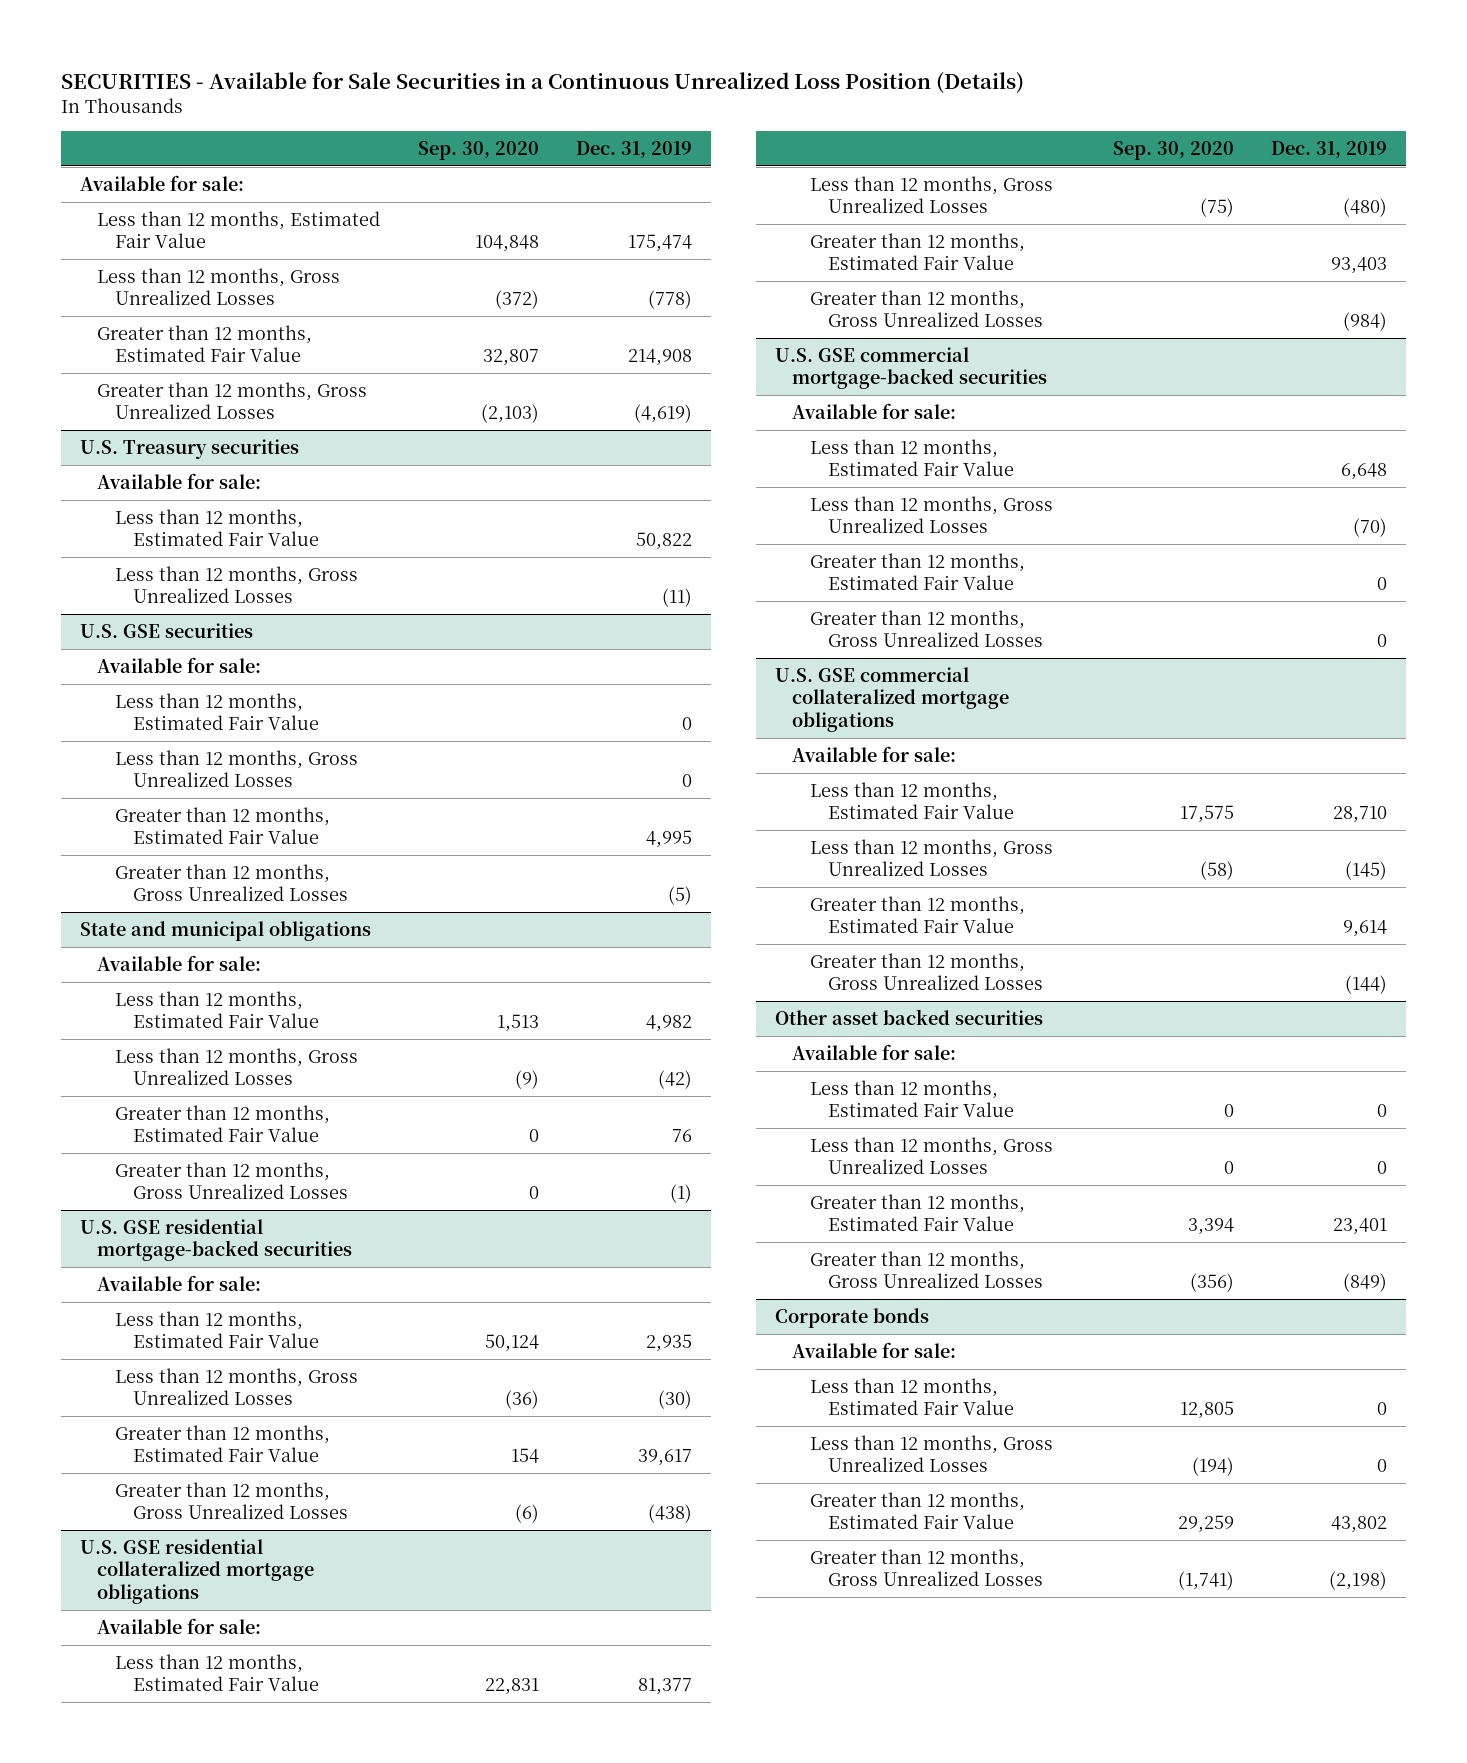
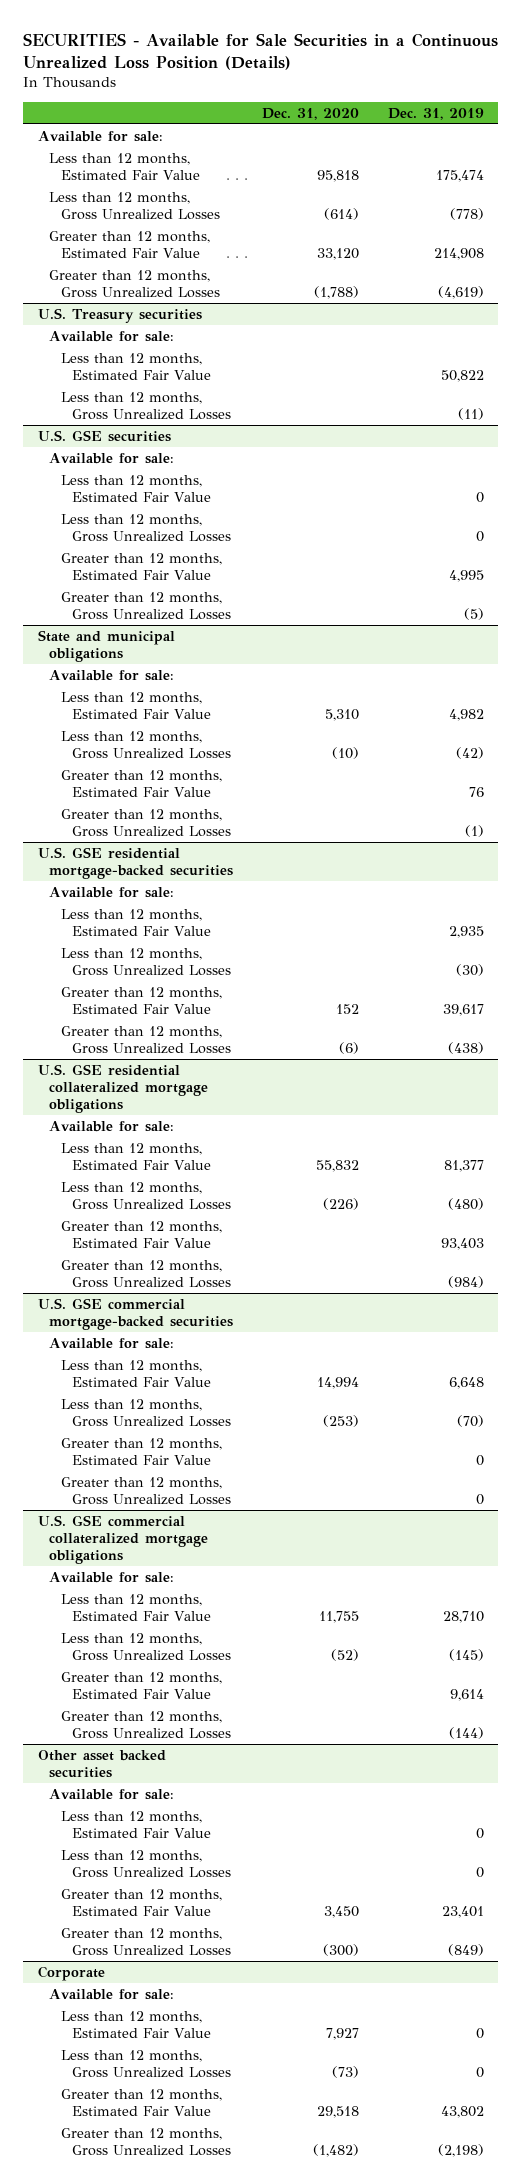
[417,141,539,161] Sep. 30, 2020 -> none
none -> [262,107,360,120] Dec. 31, 2020
[774,1308,929,1329] Corporate bonds -> [37,1965,105,1981] Corporate

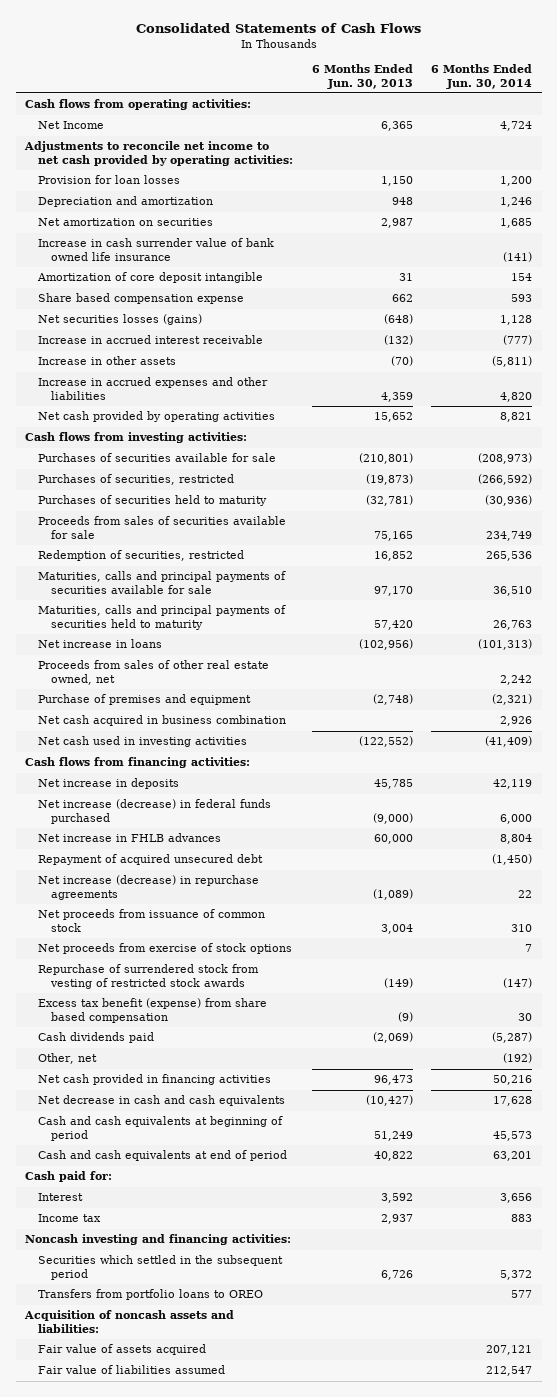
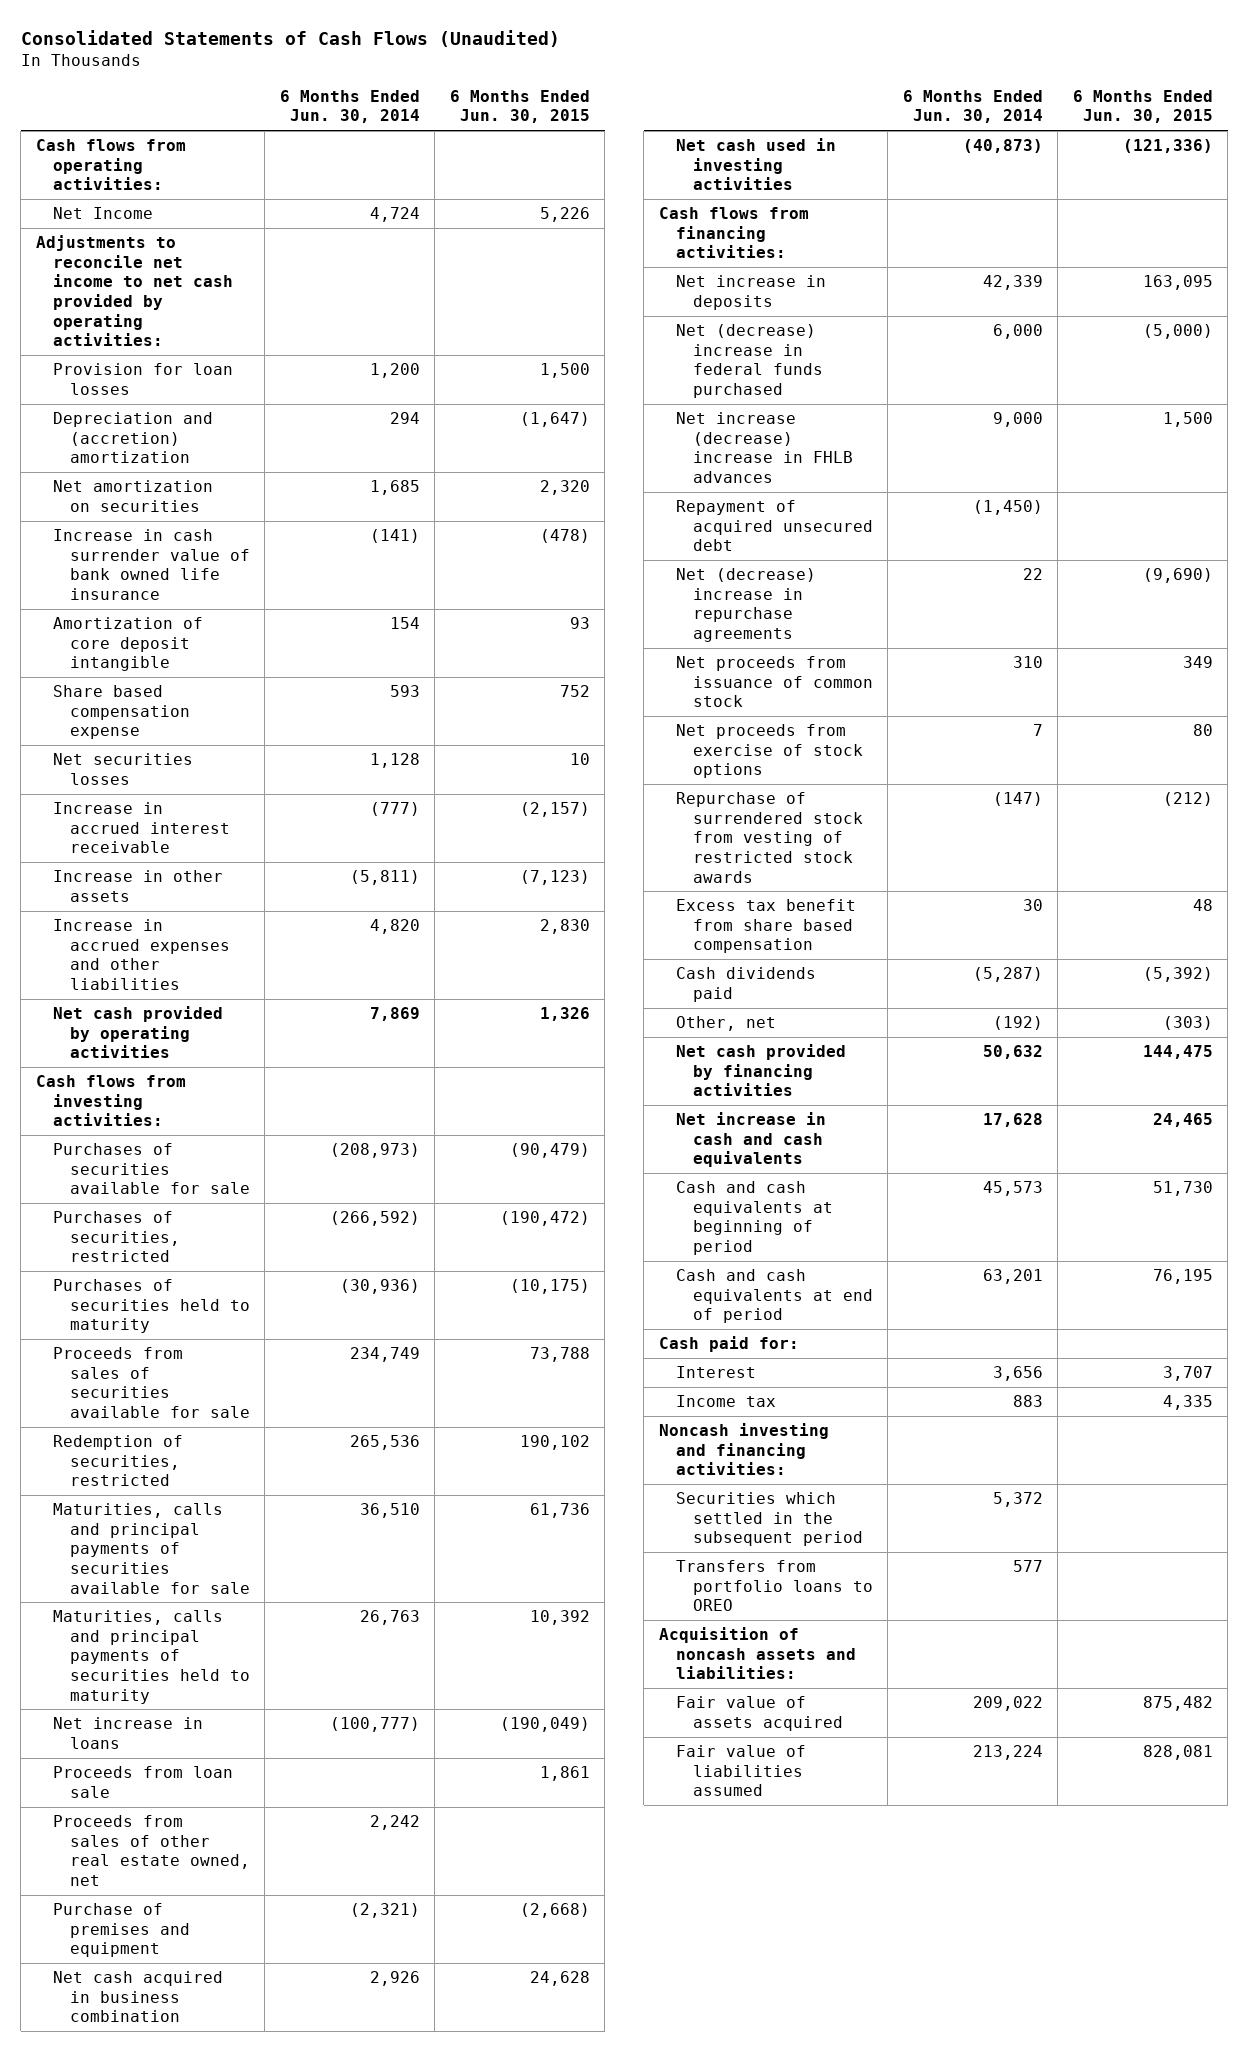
[135,22,421,33] Consolidated Statements of Cash Flows -> [20,29,560,47] Consolidated Statements of Cash Flows (Unaudited)
[311,64,413,89] 6 Months Ended Jun. 30, 2013 -> none
none -> [449,89,590,124] 6 Months Ended Jun. 30, 2015
[37,196,213,208] Depreciation and amortization -> [52,412,213,464] Depreciation and (accretion) amortization
[500,197,533,208] 1,246 -> [389,412,420,425] 294
[37,314,202,326] Net securities losses (gains) -> [52,753,193,785] Net securities losses
[500,412,533,423] 8,821 -> [369,1007,420,1022] 7,869
[478,639,533,651] (101,313) -> [329,1717,420,1733] (100,777)
none -> [52,1766,233,1798] Proceeds from loan sale
[485,736,533,748] (41,409) -> [962,139,1043,154] (40,873)
[493,779,533,790] 42,119 -> [982,275,1043,291] 42,339
[37,799,271,824] Net increase (decrease) in federal funds purchased -> [675,324,824,399] Net (decrease) increase in federal funds purchased
[37,833,221,843] Net increase in FHLB advances -> [675,412,854,484] Net increase (decrease) increase in FHLB advances
[500,834,533,845] 8,804 -> [992,412,1043,428] 9,000
[37,875,259,900] Net increase (decrease) in repurchase agreements -> [675,568,816,643] Net (decrease) increase in repurchase agreements
[37,998,267,1023] Excess tax benefit (expense) from share based compensation -> [675,899,856,954] Excess tax benefit from share based compensation
[37,1074,271,1086] Net cash provided in financing activities -> [675,1044,846,1097] Net cash provided by financing activities
[493,1075,533,1086] 50,216 -> [982,1045,1043,1060] 50,632
[37,1095,285,1107] Net decrease in cash and cash equivalents -> [675,1112,826,1168] Net increase in cash and cash equivalents
[486,1345,533,1356] 207,121 -> [972,1696,1043,1712] 209,022
[486,1366,533,1377] 212,547 -> [972,1745,1043,1761] 213,224

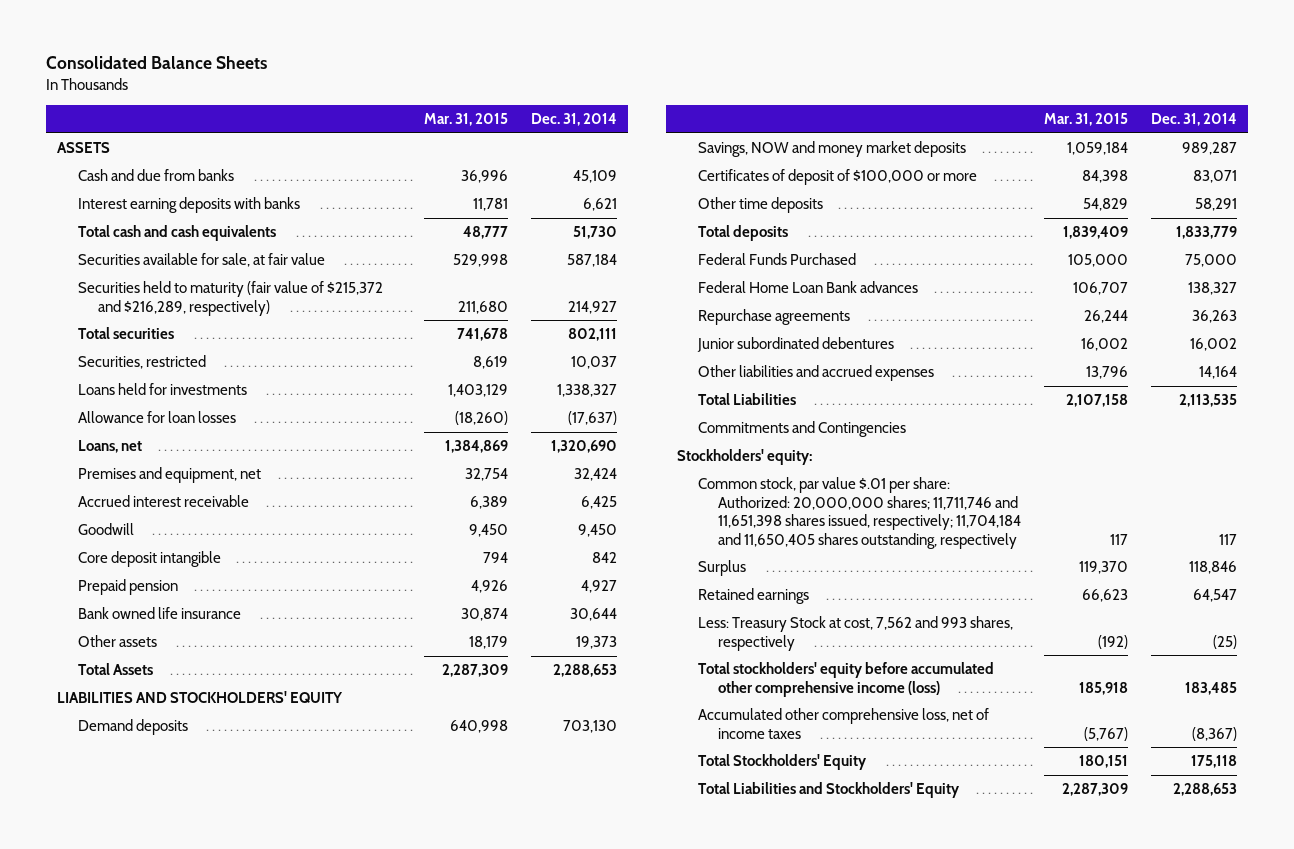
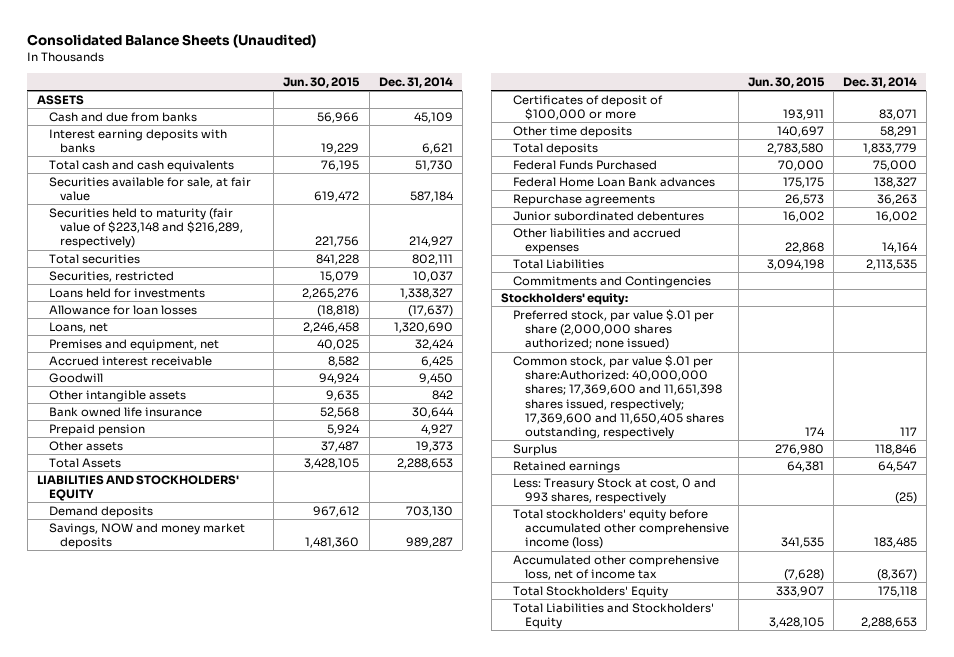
[45,56,267,70] Consolidated Balance Sheets -> [27,34,317,49] Consolidated Balance Sheets (Unaudited)
[423,113,508,127] Mar. 31, 2015 -> none
none -> [283,76,361,88] Jun. 30, 2015
[77,281,383,316] Securities held to maturity (fair value of $215,372 and $216,289, respectively) -> [48,207,244,249] Securities held to maturity (fair value of $223,148 and $216,289, respectively)
[77,551,221,568] Core deposit intangible -> [48,389,186,402] Other intangible assets
[77,579,178,596] Prepaid pension -> [48,423,145,436] Prepaid pension
none -> [512,308,714,351] Preferred stock, par value $.01 per share (2,000,000 shares authorized; none issued)
[697,477,1022,549] Common stock, par value $.01 per share: Authorized: 20,000,000 shares; 11,711,746 and 11,651,398 shares issued, respectively; 11,704,184 and 11,650,405 shares outstanding, respectively -> [512,354,724,440] Common stock, par value $.01 per share:Authorized: 40,000,000 shares; 17,369,600 and 11,651,398 shares issued, respectively; 17,369,600 and 11,650,405 shares outstanding, respectively
[697,616,1013,651] Less: Treasury Stock at cost, 7,562 and 993 shares, respectively -> [512,477,716,505] Less: Treasury Stock at cost, 0 and 993 shares, respectively
[697,708,989,739] Accumulated other comprehensive loss, net of income taxes -> [512,554,719,581] Accumulated other comprehensive loss, net of income tax

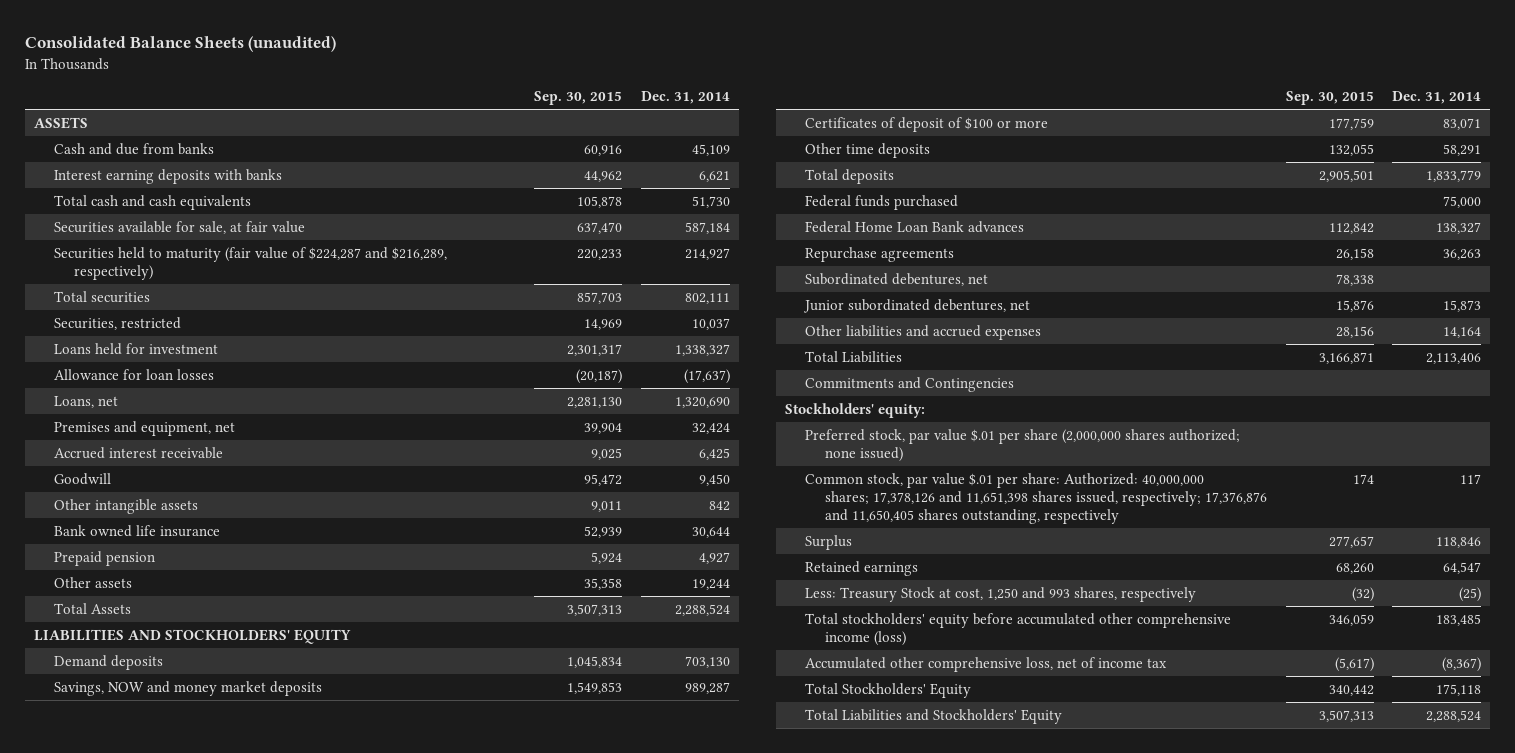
[27,34,317,49] Consolidated Balance Sheets (Unaudited) -> [25,36,337,53] Consolidated Balance Sheets (unaudited)
[283,76,361,88] Jun. 30, 2015 -> none
none -> [534,91,623,106] Sep. 30, 2015
[48,207,244,249] Securities held to maturity (fair value of $223,148 and $216,289, respectively) -> [54,246,448,281] Securities held to maturity (fair value of $224,287 and $216,289, respectively)
[48,287,205,298] Loans held for investments -> [54,342,219,355] Loans held for investment
[415,440,453,452] 19,373 -> [691,578,730,590] 19,244
[396,457,453,469] 2,288,653 -> [674,603,730,616] 2,288,524
[512,94,663,121] Certificates of deposit of $100,000 or more -> [805,116,1049,132] Certificates of deposit of $100 or more
[512,159,657,170] Federal Funds Purchased -> [805,194,959,210] Federal funds purchased
none -> [805,272,989,286] Subordinated debentures, net
[512,210,704,221] Junior subordinated debentures -> [803,298,1031,313] Junior subordinated debentures, net
[875,210,917,222] 16,002 -> [1442,299,1481,312] 15,873
[865,258,917,270] 2,113,535 -> [1425,352,1481,364] 2,113,406
[512,354,724,440] Common stock, par value $.01 per share:Authorized: 40,000,000 shares; 17,369,600 and 11,651,398 shares issued, respectively; 17,369,600 and 11,650,405 shares outstanding, respectively -> [805,472,1268,525] Common stock, par value $.01 per share: Authorized: 40,000,000 shares; 17,378,126 and 11,651,398 shares issued, respectively; 17,376,876 and 11,650,405 shares outstanding, respectively
[512,477,716,505] Less: Treasury Stock at cost, 0 and 993 shares, respectively -> [805,586,1197,602] Less: Treasury Stock at cost, 1,250 and 993 shares, respectively
[860,617,917,629] 2,288,653 -> [1425,709,1481,722] 2,288,524

